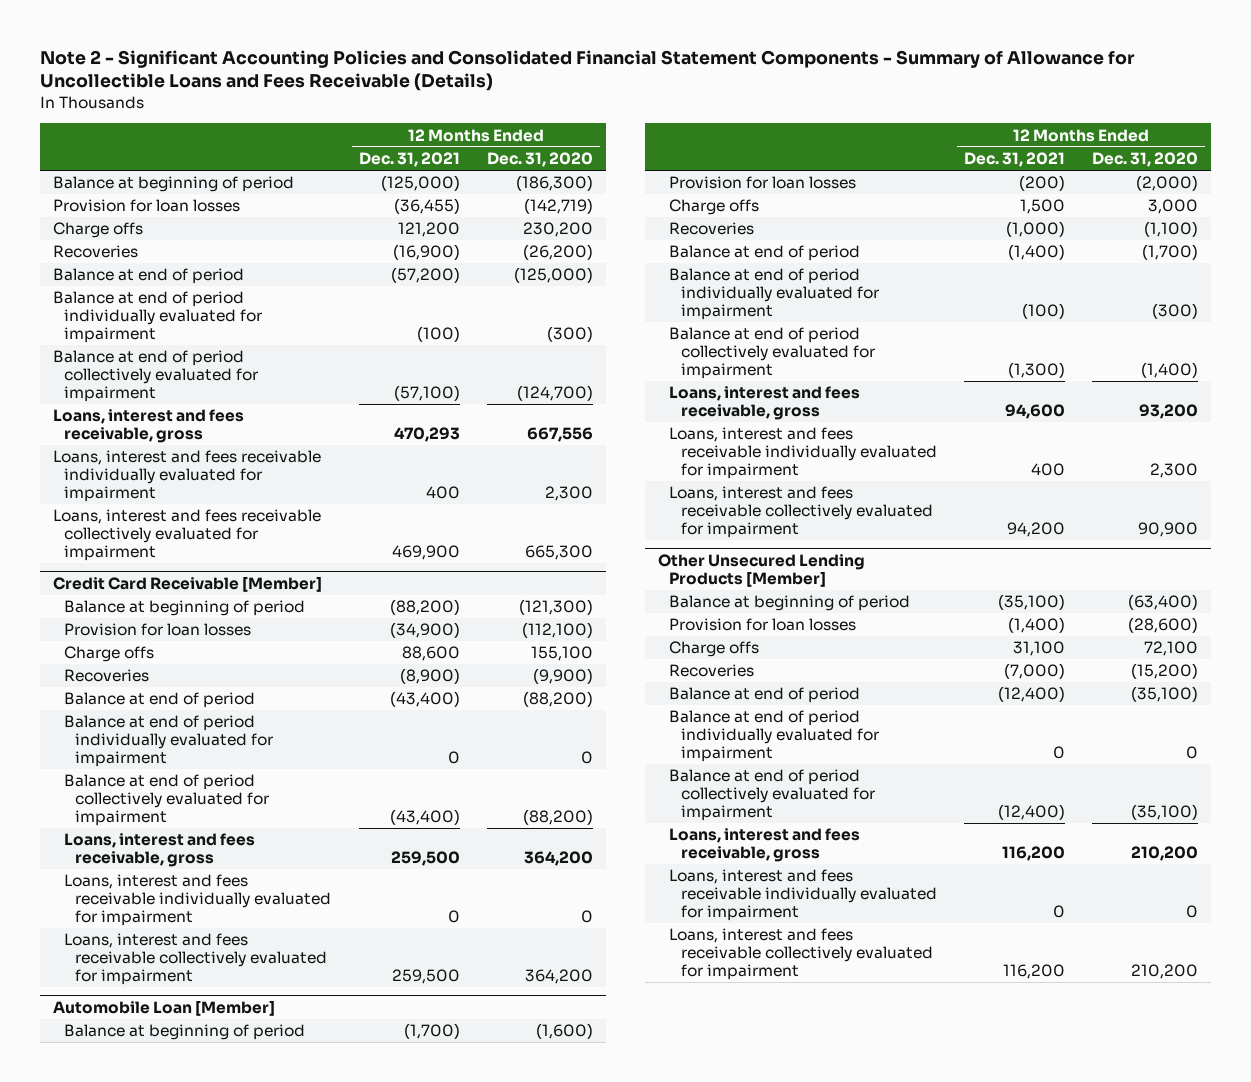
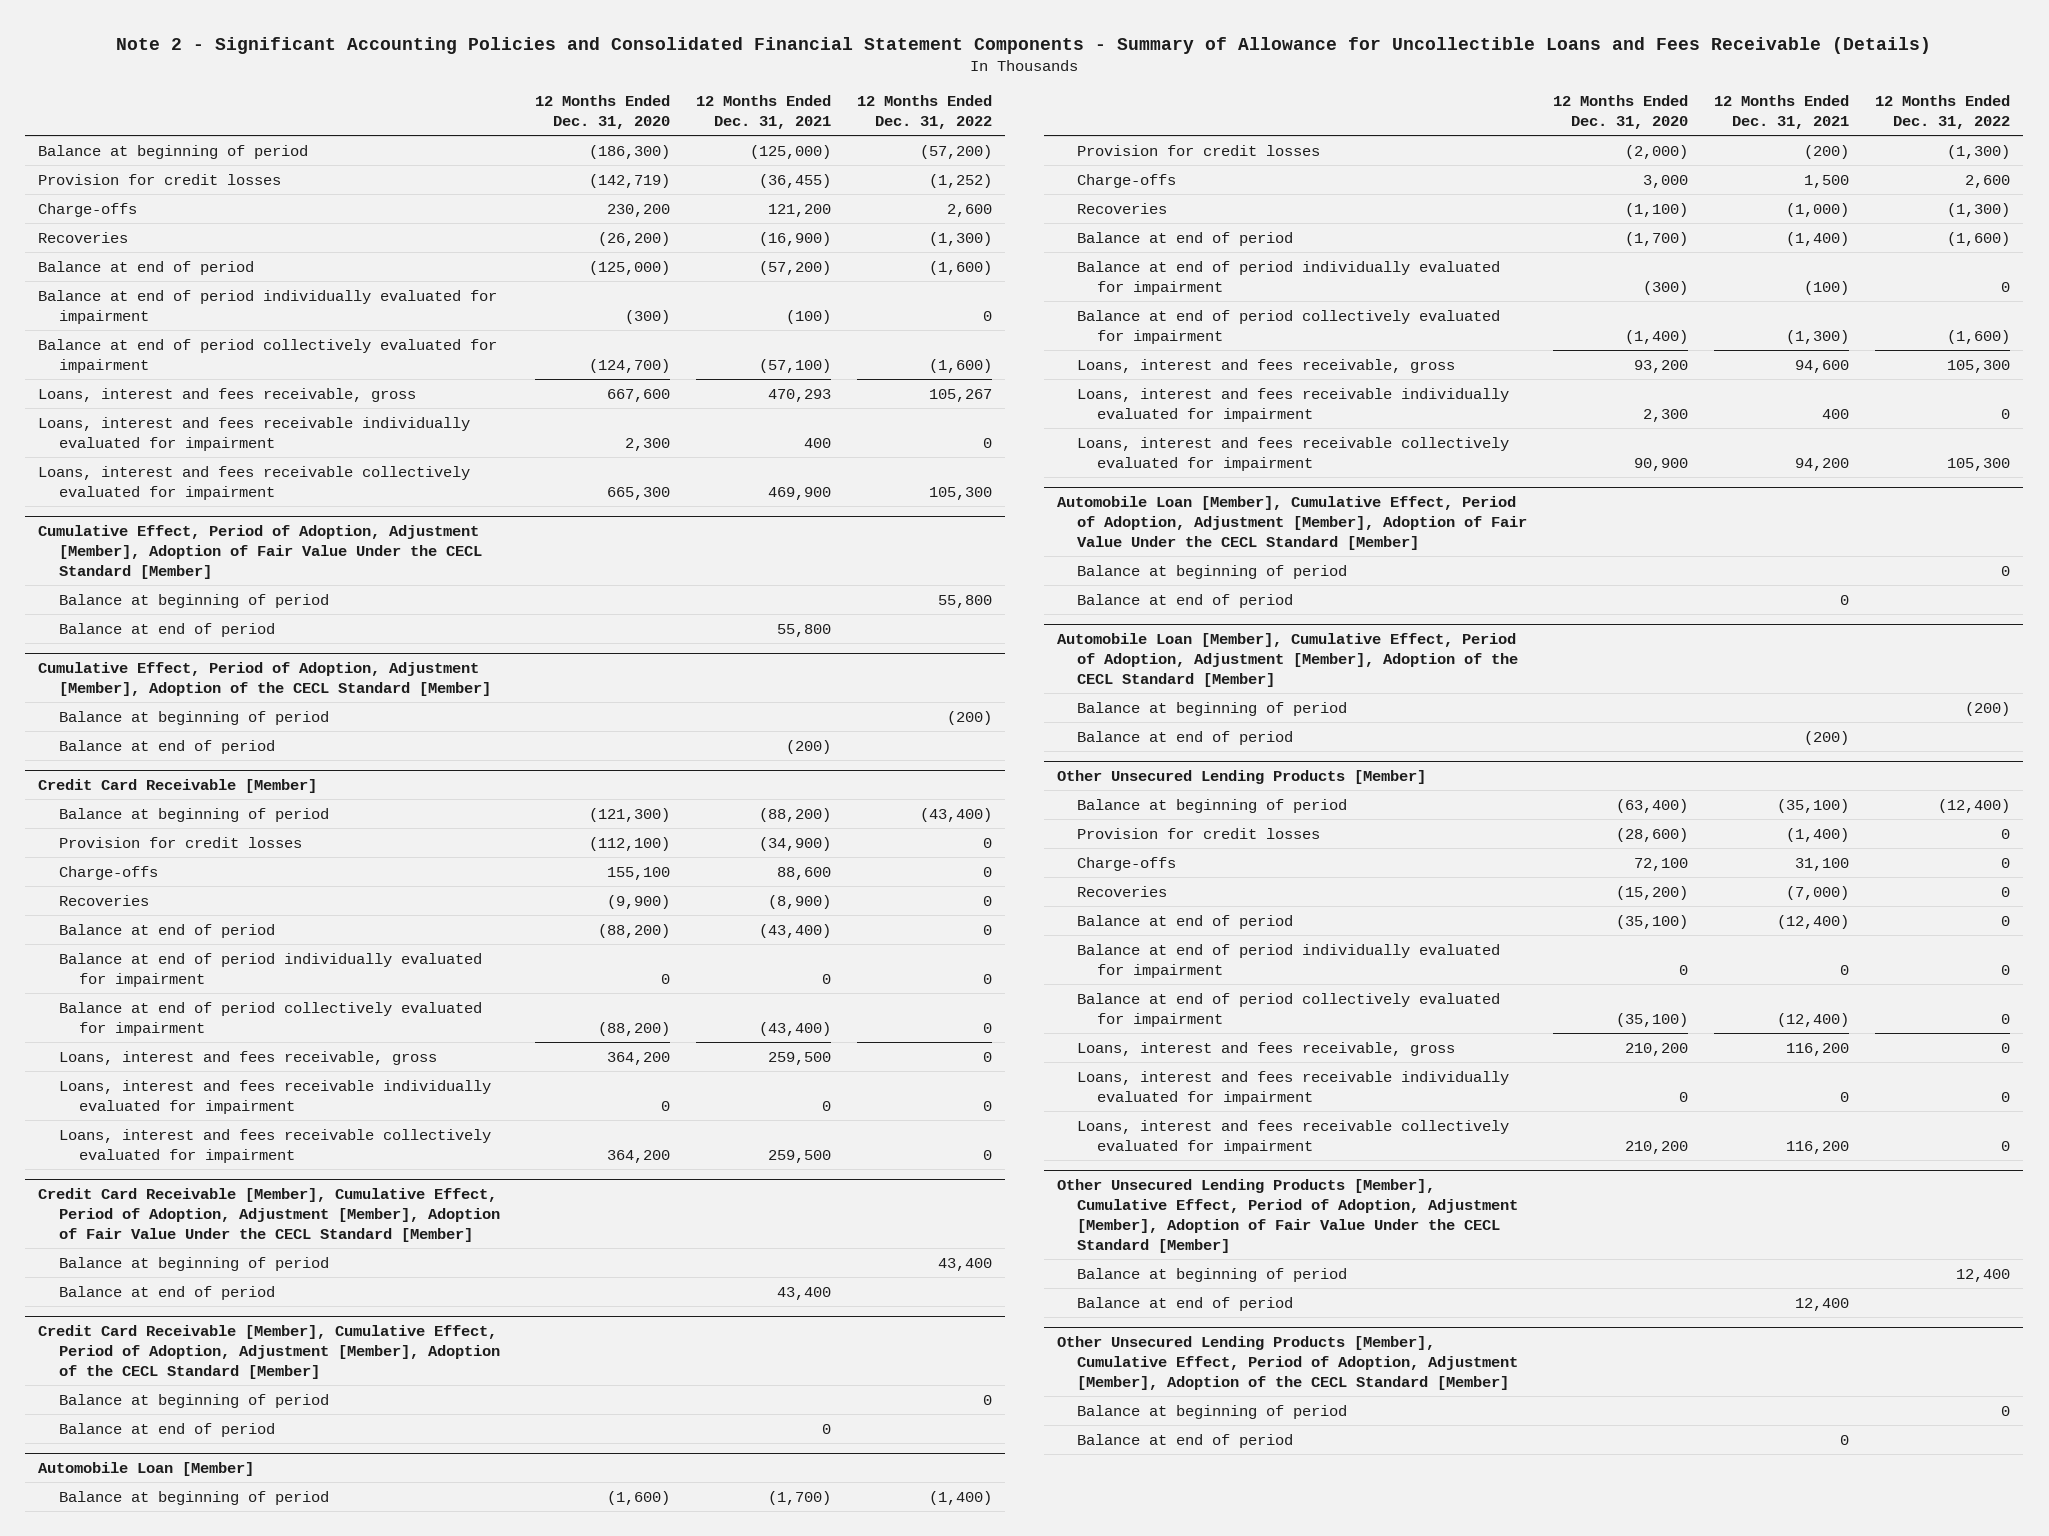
none -> [856,94,992,130] 12 Months Ended Dec. 31, 2022
[53,199,241,213] Provision for loan losses -> [38,173,282,185] Provision for credit losses
[53,222,144,239] Charge offs -> [38,202,138,217] Charge-offs
[526,427,593,443] 667,556 -> [606,388,670,402] 667,600
none -> [38,524,482,580] Cumulative Effect, Period of Adoption, Adjustment [Member], Adoption of Fair Value Under the CECL Standard [Member]
none -> [58,593,329,608] Balance at beginning of period
none -> [58,622,275,637] Balance at end of period
none -> [38,661,491,696] Cumulative Effect, Period of Adoption, Adjustment [Member], Adoption of the CECL Standard [Member]
none -> [58,710,329,725] Balance at beginning of period
none -> [58,739,275,754] Balance at end of period
[64,623,252,637] Provision for loan losses -> [58,836,302,848] Provision for credit losses
[64,646,155,663] Charge offs -> [58,865,158,880] Charge-offs
none -> [38,1187,500,1243] Credit Card Receivable [Member], Cumulative Effect, Period of Adoption, Adjustment [Member], Adoption of Fair Value Under the CECL Standard [Member]
none -> [58,1256,329,1271] Balance at beginning of period
none -> [58,1285,275,1300] Balance at end of period
none -> [38,1324,500,1380] Credit Card Receivable [Member], Cumulative Effect, Period of Adoption, Adjustment [Member], Adoption of the CECL Standard [Member]
none -> [58,1393,329,1408] Balance at beginning of period
none -> [58,1422,275,1437] Balance at end of period
[669,176,857,190] Provision for loan losses -> [1077,144,1321,156] Provision for credit losses
[669,199,760,216] Charge offs -> [1077,173,1177,188] Charge-offs
none -> [1056,495,1528,551] Automobile Loan [Member], Cumulative Effect, Period of Adoption, Adjustment [Member], Adoption of Fair Value Under the CECL Standard [Member]
none -> [1077,564,1348,579] Balance at beginning of period
none -> [1077,593,1294,608] Balance at end of period
none -> [1056,632,1519,688] Automobile Loan [Member], Cumulative Effect, Period of Adoption, Adjustment [Member], Adoption of the CECL Standard [Member]
none -> [1077,701,1348,716] Balance at beginning of period
none -> [1077,730,1294,745] Balance at end of period
[669,618,857,632] Provision for loan losses -> [1077,827,1321,839] Provision for credit losses
[669,641,760,658] Charge offs -> [1077,856,1177,871] Charge-offs
none -> [1056,1178,1519,1254] Other Unsecured Lending Products [Member], Cumulative Effect, Period of Adoption, Adjustment [Member], Adoption of Fair Value Under the CECL Standard [Member]
none -> [1077,1267,1348,1282] Balance at beginning of period
none -> [1077,1296,1294,1311] Balance at end of period
none -> [1056,1335,1519,1391] Other Unsecured Lending Products [Member], Cumulative Effect, Period of Adoption, Adjustment [Member], Adoption of the CECL Standard [Member]
none -> [1077,1404,1348,1419] Balance at beginning of period
none -> [1077,1433,1294,1448] Balance at end of period

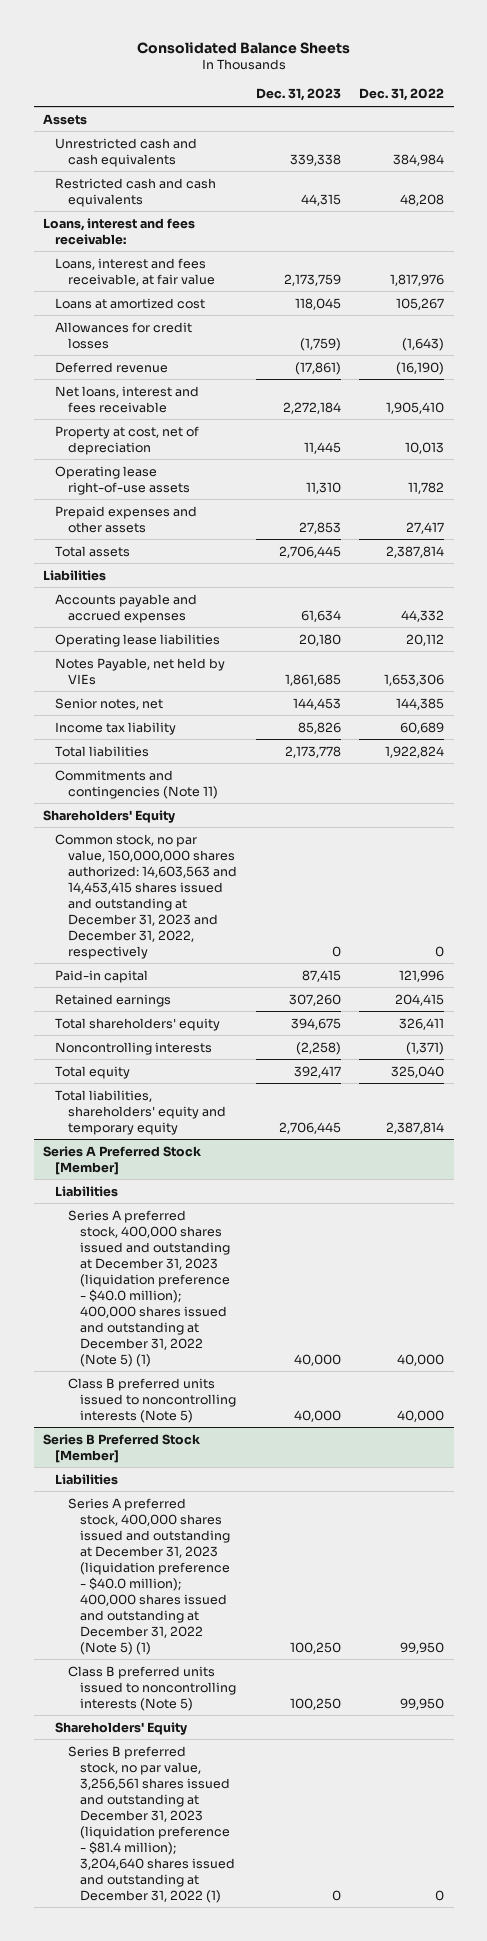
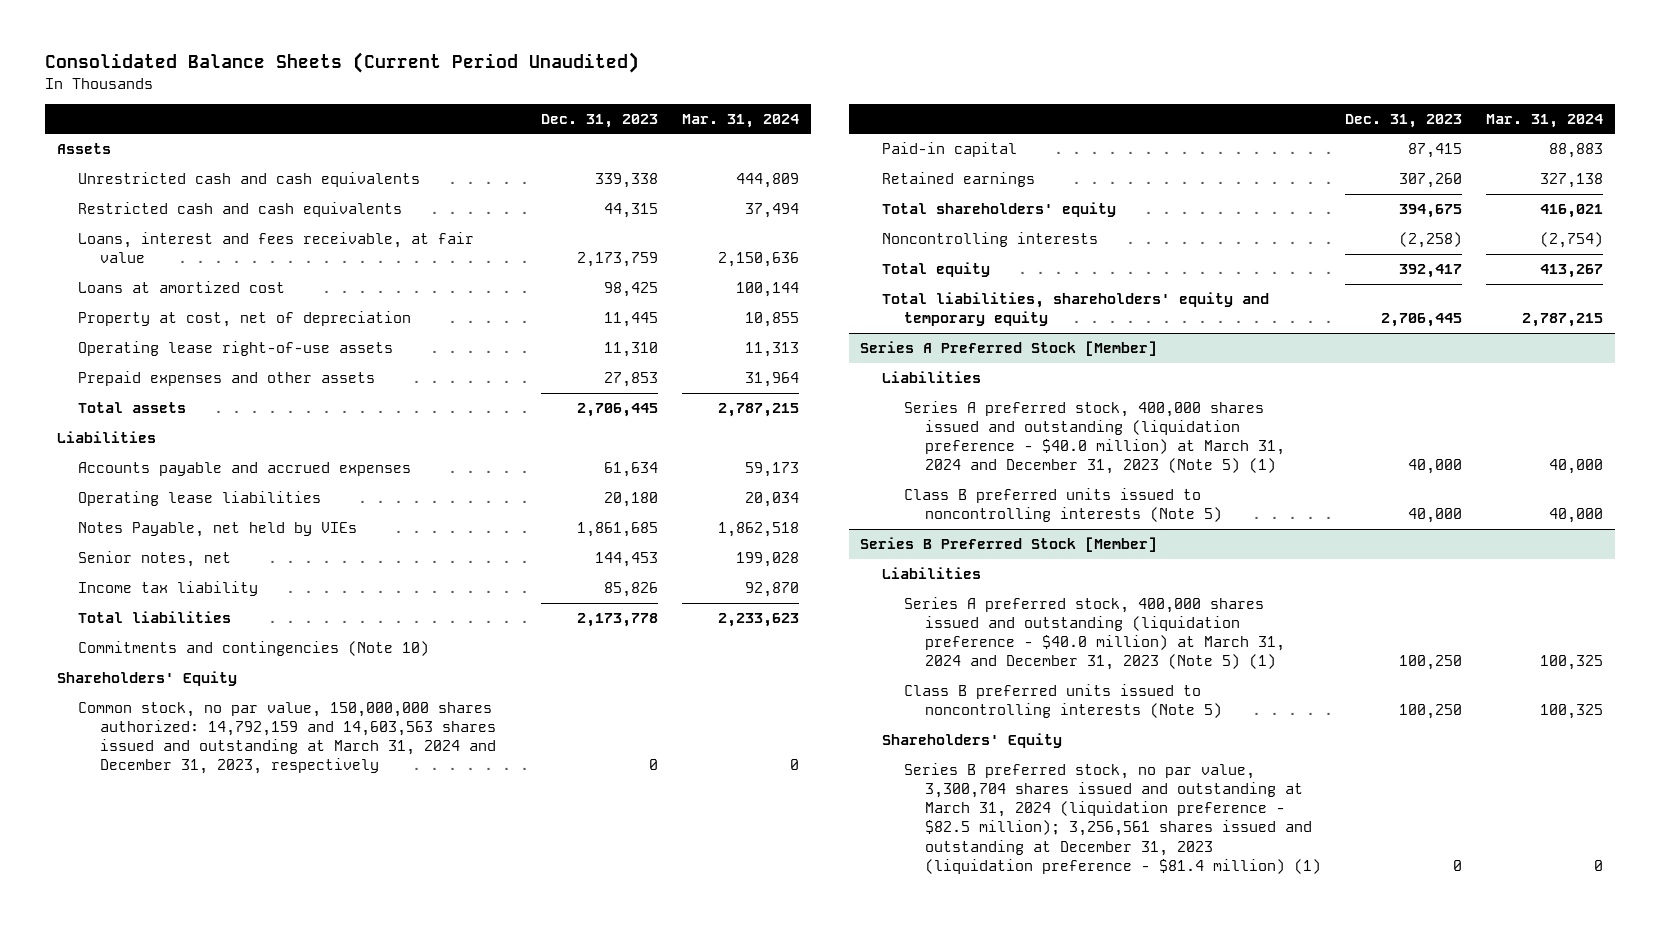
[136,41,350,54] Consolidated Balance Sheets -> [44,52,639,74] Consolidated Balance Sheets (Current Period Unaudited)
[359,88,445,102] Dec. 31, 2022 -> none
none -> [682,113,800,128] Mar. 31, 2024
[42,217,195,245] Loans, interest and fees receivable: -> none
[55,321,193,349] Allowances for credit losses -> none
[55,361,169,373] Deferred revenue -> none
[55,385,200,413] Net loans, interest and fees receivable -> none
[294,297,341,310] 118,045 -> [604,282,659,298] 98,425
[55,769,218,799] Commitments and contingencies (Note 11) -> [78,641,430,657] Commitments and contingencies (Note 10)
[55,833,237,959] Common stock, no par value, 150,000,000 shares authorized: 14,603,563 and 14,453,415 shares issued and outstanding at December 31, 2023 and December 31, 2022, respectively -> [78,702,496,775] Common stock, no par value, 150,000,000 shares authorized: 14,792,159 and 14,603,563 shares issued and outstanding at March 31, 2024 and December 31, 2023, respectively
[67,1209,231,1367] Series A preferred stock, 400,000 shares issued and outstanding at December 31, 2023 (liquidation preference - $40.0 million); 400,000 shares issued and outstanding at December 31, 2022 (Note 5) (1) -> [903,401,1286,475] Series A preferred stock, 400,000 shares issued and outstanding (liquidation preference - $40.0 million) at March 31, 2024 and December 31, 2023 (Note 5) (1)
[67,1497,231,1655] Series A preferred stock, 400,000 shares issued and outstanding at December 31, 2023 (liquidation preference - $40.0 million); 400,000 shares issued and outstanding at December 31, 2022 (Note 5) (1) -> [903,597,1286,671] Series A preferred stock, 400,000 shares issued and outstanding (liquidation preference - $40.0 million) at March 31, 2024 and December 31, 2023 (Note 5) (1)
[67,1745,236,1903] Series B preferred stock, no par value, 3,256,561 shares issued and outstanding at December 31, 2023 (liquidation preference - $81.4 million); 3,204,640 shares issued and outstanding at December 31, 2022 (1) -> [903,763,1322,874] Series B preferred stock, no par value, 3,300,704 shares issued and outstanding at March 31, 2024 (liquidation preference - $82.5 million); 3,256,561 shares issued and outstanding at December 31, 2023 (liquidation preference - $81.4 million) (1)

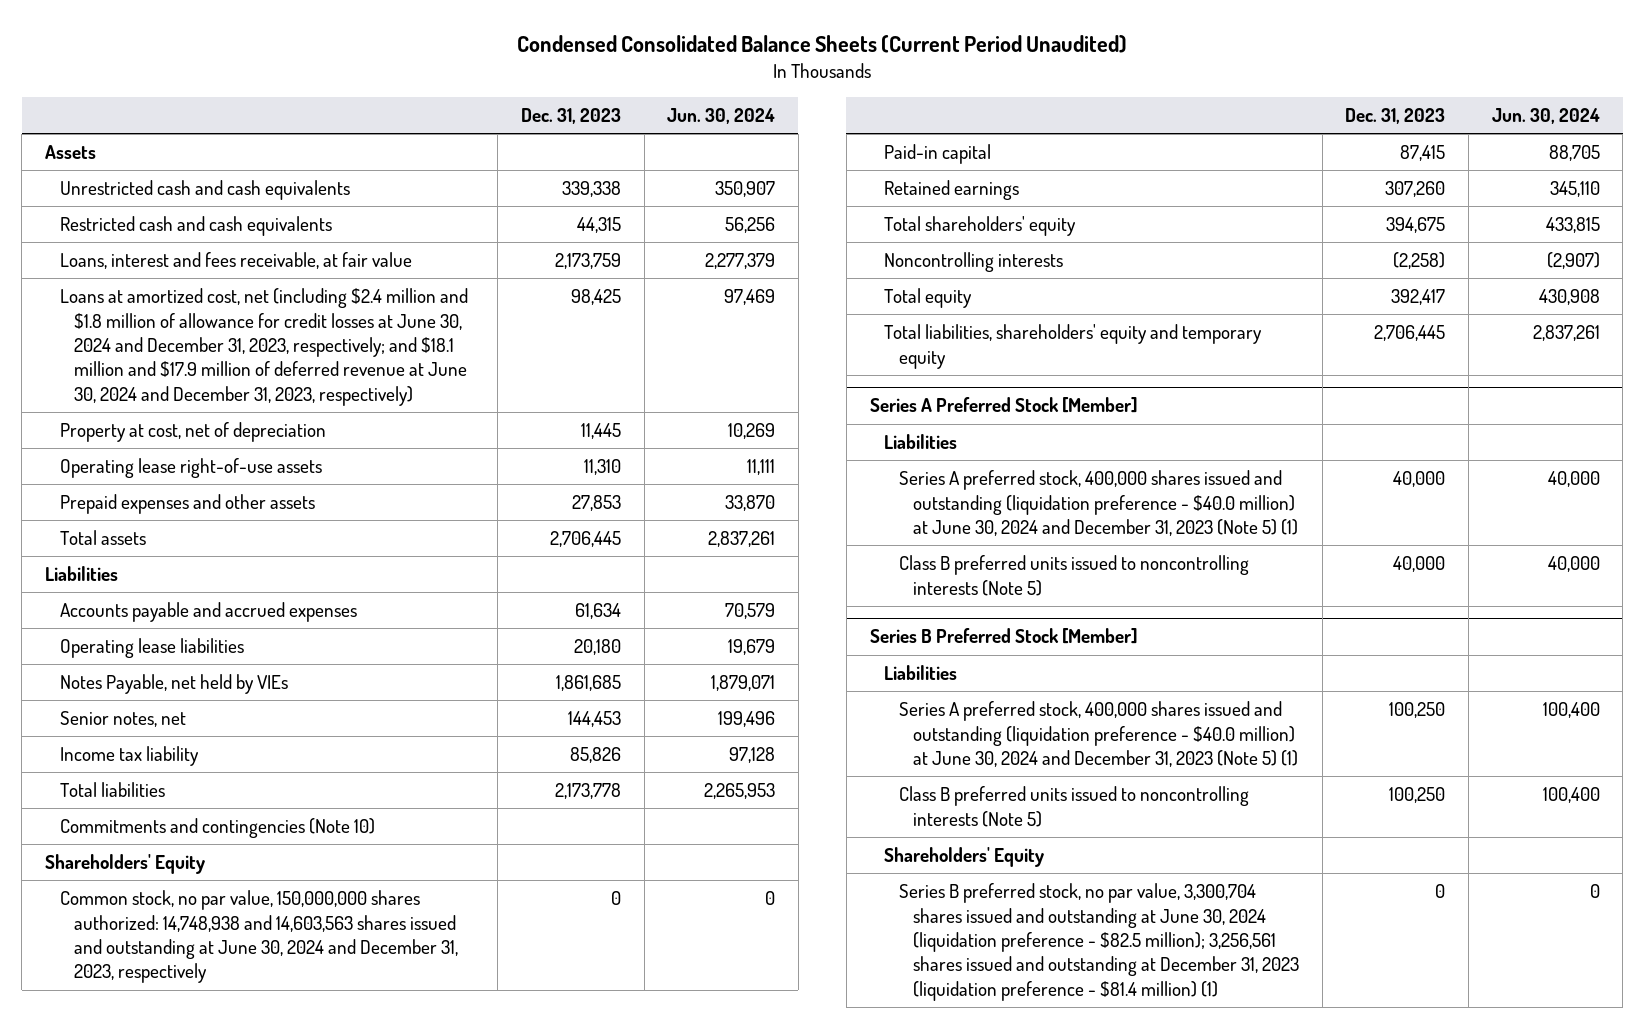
[44,52,639,74] Consolidated Balance Sheets (Current Period Unaudited) -> [517,34,1128,53] Condensed Consolidated Balance Sheets (Current Period Unaudited)
[682,113,800,128] Mar. 31, 2024 -> none
none -> [667,108,776,125] Jun. 30, 2024
[78,281,286,294] Loans at amortized cost -> [59,288,468,406] Loans at amortized cost, net (including $2.4 million and $1.8 million of allowance for credit losses at June 30, 2024 and December 31, 2023, respectively; and $18.1 million and $17.9 million of deferred revenue at June 30, 2024 and December 31, 2023, respectively)
[78,702,496,775] Common stock, no par value, 150,000,000 shares authorized: 14,792,159 and 14,603,563 shares issued and outstanding at March 31, 2024 and December 31, 2023, respectively -> [59,890,459,984] Common stock, no par value, 150,000,000 shares authorized: 14,748,938 and 14,603,563 shares issued and outstanding at June 30, 2024 and December 31, 2023, respectively
[903,401,1286,475] Series A preferred stock, 400,000 shares issued and outstanding (liquidation preference - $40.0 million) at March 31, 2024 and December 31, 2023 (Note 5) (1) -> [898,470,1299,537] Series A preferred stock, 400,000 shares issued and outstanding (liquidation preference - $40.0 million) at June 30, 2024 and December 31, 2023 (Note 5) (1)
[903,597,1286,671] Series A preferred stock, 400,000 shares issued and outstanding (liquidation preference - $40.0 million) at March 31, 2024 and December 31, 2023 (Note 5) (1) -> [898,701,1299,768] Series A preferred stock, 400,000 shares issued and outstanding (liquidation preference - $40.0 million) at June 30, 2024 and December 31, 2023 (Note 5) (1)
[903,763,1322,874] Series B preferred stock, no par value, 3,300,704 shares issued and outstanding at March 31, 2024 (liquidation preference - $82.5 million); 3,256,561 shares issued and outstanding at December 31, 2023 (liquidation preference - $81.4 million) (1) -> [898,883,1300,1001] Series B preferred stock, no par value, 3,300,704 shares issued and outstanding at June 30, 2024 (liquidation preference - $82.5 million); 3,256,561 shares issued and outstanding at December 31, 2023 (liquidation preference - $81.4 million) (1)

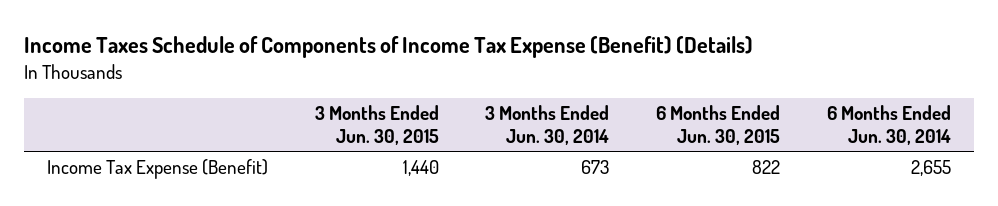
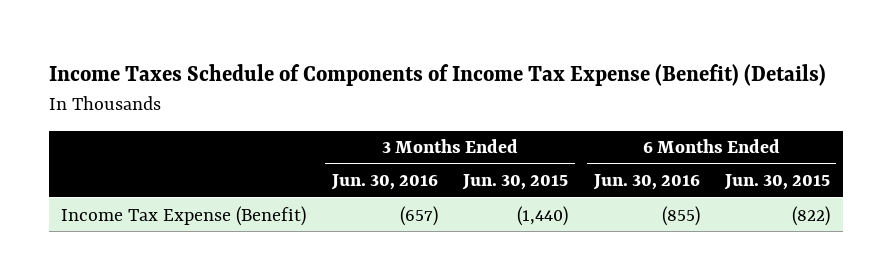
[485,104,610,146] 3 Months Ended Jun. 30, 2014 -> none
[826,104,951,146] 6 Months Ended Jun. 30, 2014 -> none
none -> [330,174,438,191] Jun. 30, 2016
none -> [592,174,700,191] Jun. 30, 2016
[402,159,439,176] 1,440 -> [517,205,569,226] (1,440)
[752,159,781,174] 822 -> [791,205,830,226] (822)

